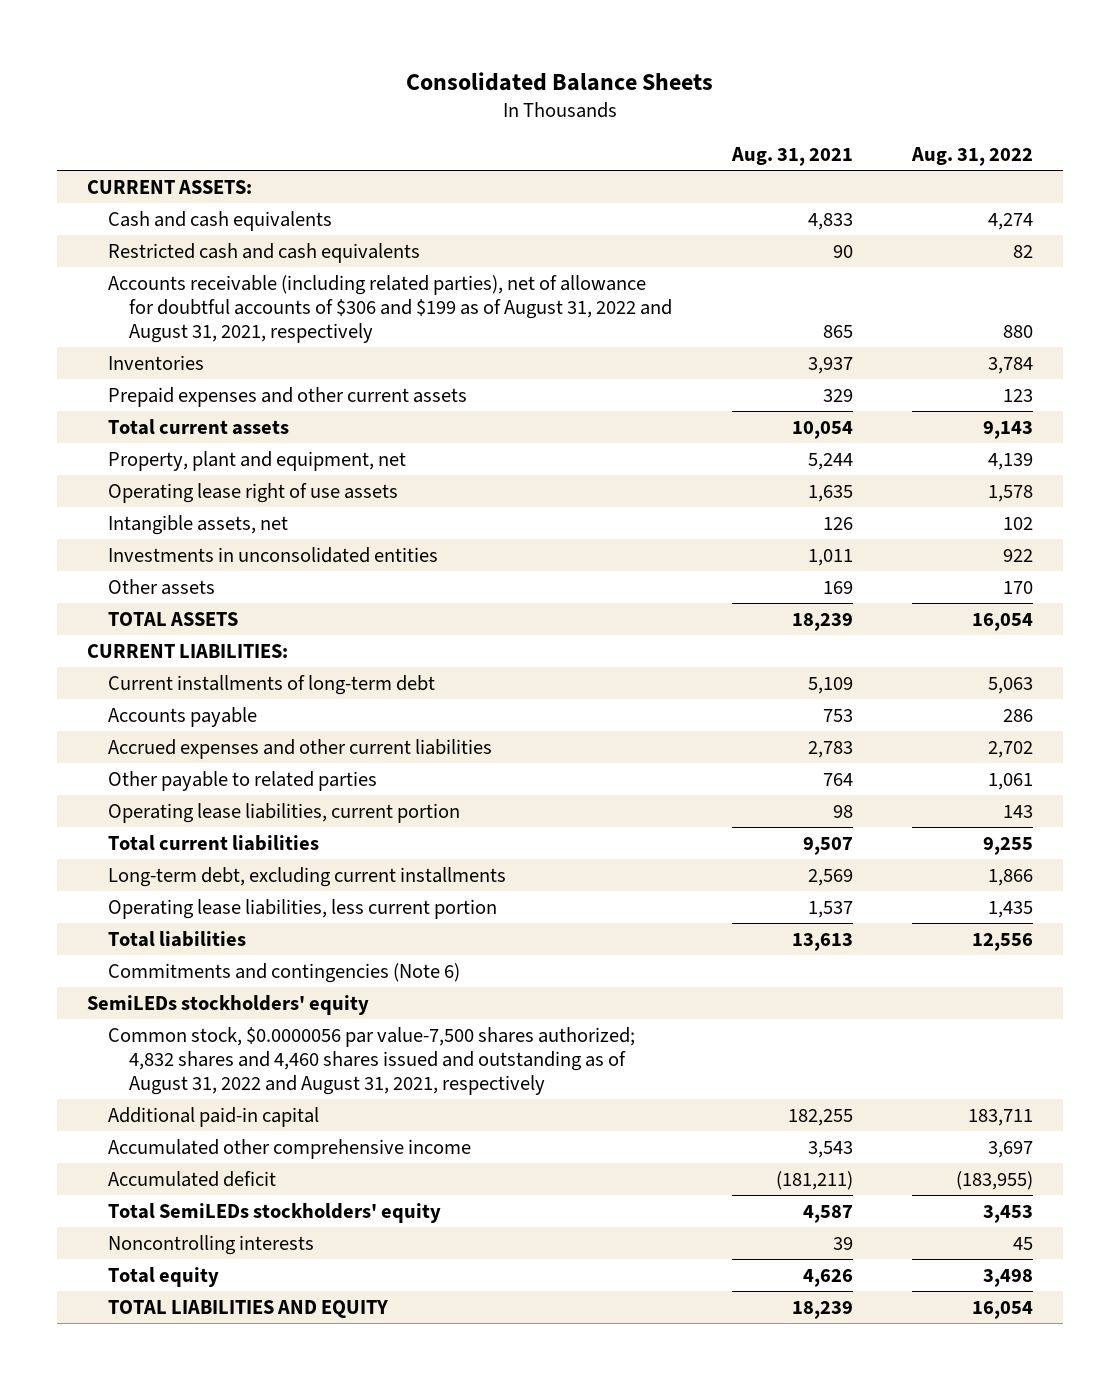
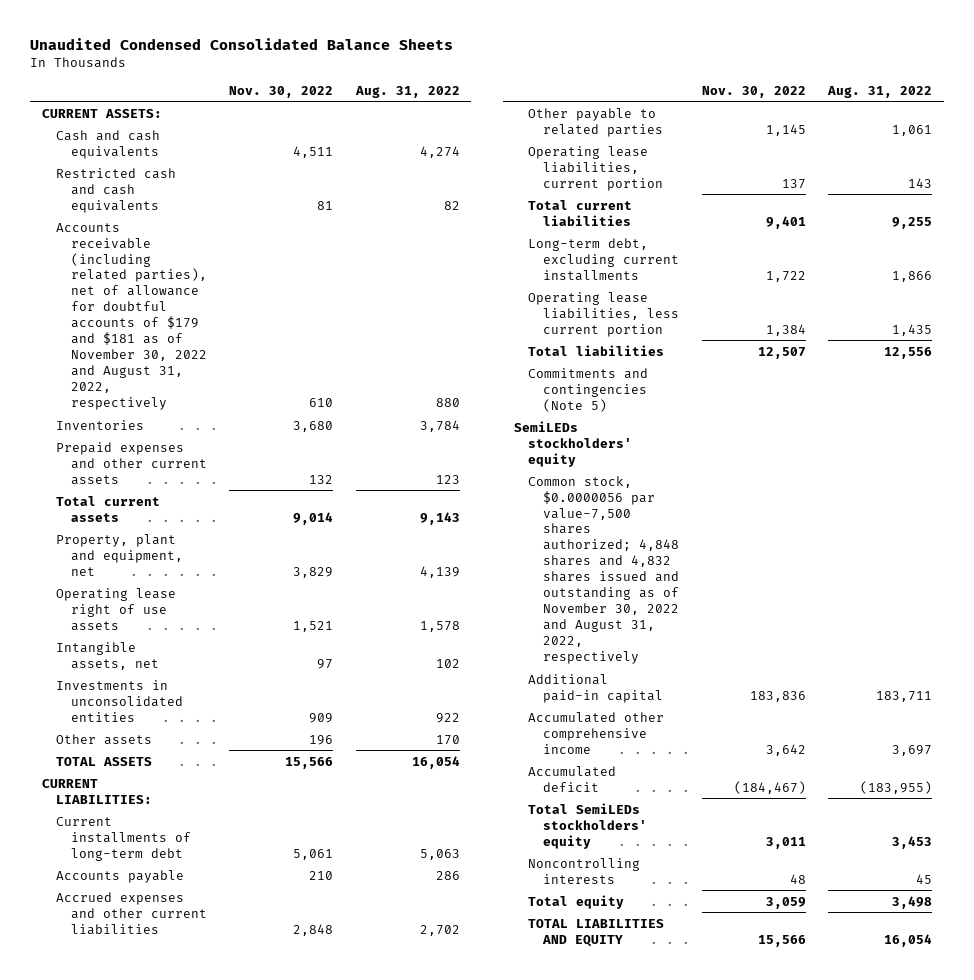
[406,71,714,91] Consolidated Balance Sheets -> [30,37,454,50] Unaudited Condensed Consolidated Balance Sheets
[730,147,853,167] Aug. 31, 2021 -> none
none -> [229,85,334,98] Nov. 30, 2022
[108,274,673,343] Accounts receivable (including related parties), net of allowance for doubtful accounts of $306 and $199 as of August 31, 2022 and August 31, 2021, respectively -> [56,222,207,411] Accounts receivable (including related parties), net of allowance for doubtful accounts of $179 and $181 as of November 30, 2022 and August 31, 2022, respectively
[108,962,461,983] Commitments and contingencies (Note 6) -> [528,367,649,412] Commitments and contingencies (Note 5)
[108,1026,636,1095] Common stock, $0.0000056 par value-7,500 shares authorized; 4,832 shares and 4,460 shares issued and outstanding as of August 31, 2022 and August 31, 2021, respectively -> [528,475,679,665] Common stock, $0.0000056 par value-7,500 shares authorized; 4,848 shares and 4,832 shares issued and outstanding as of November 30, 2022 and August 31, 2022, respectively

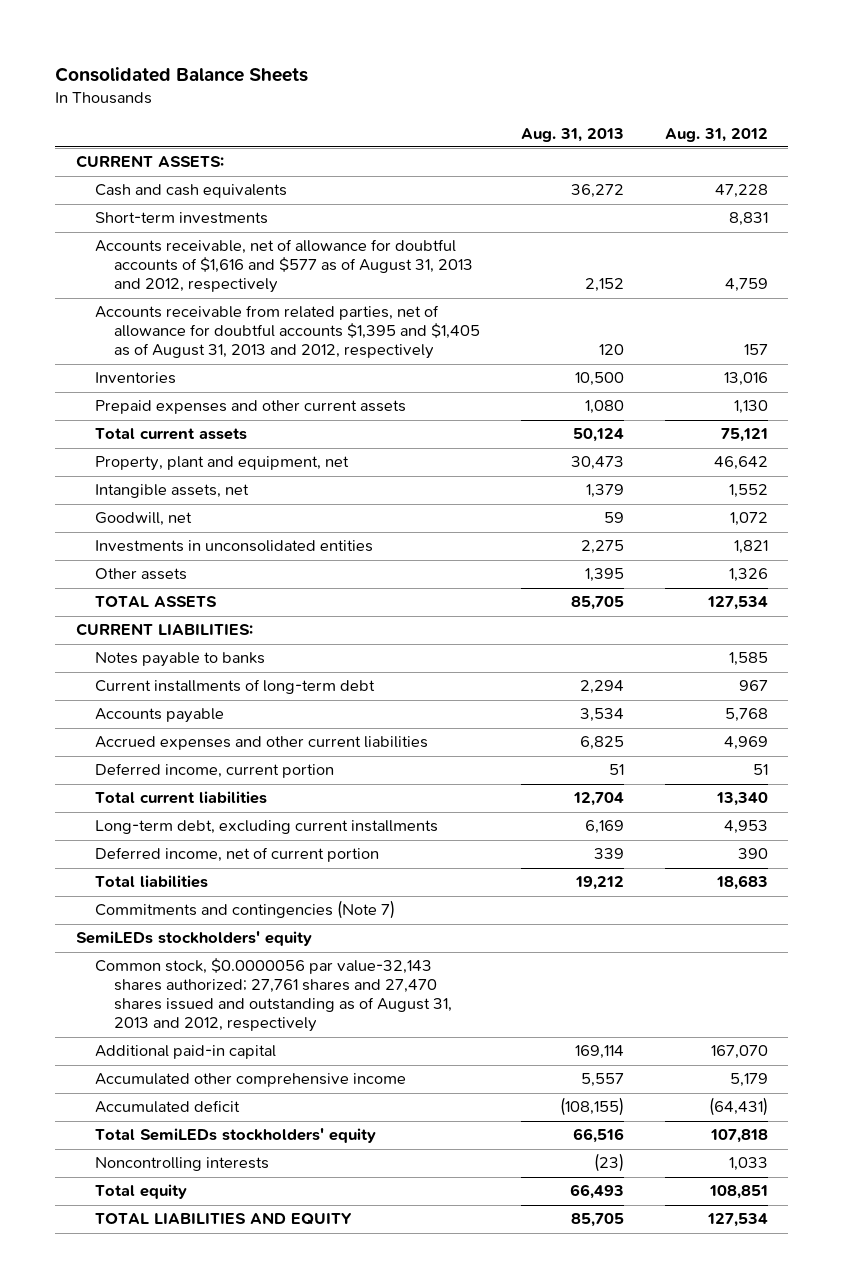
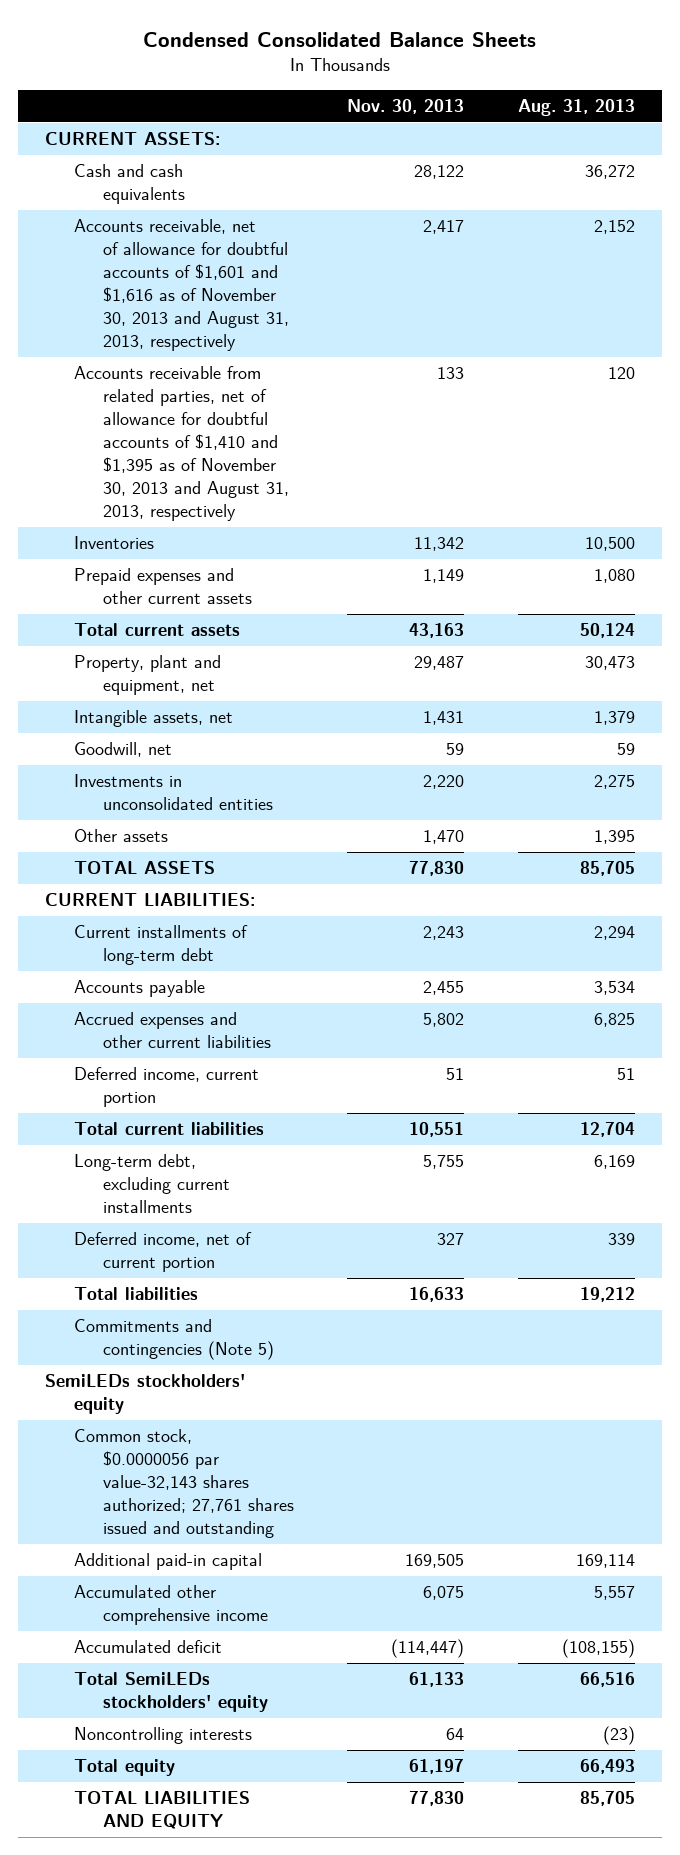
[55,66,309,82] Consolidated Balance Sheets -> [143,31,537,47] Condensed Consolidated Balance Sheets
[664,127,768,142] Aug. 31, 2012 -> none
none -> [347,99,465,115] Nov. 30, 2013
[94,212,268,225] Short-term investments -> none
[94,239,474,294] Accounts receivable, net of allowance for doubtful accounts of $1,616 and $577 as of August 31, 2013 and 2012, respectively -> [74,219,289,352] Accounts receivable, net of allowance for doubtful accounts of $1,601 and $1,616 as of November 30, 2013 and August 31, 2013, respectively
[94,305,481,360] Accounts receivable from related parties, net of allowance for doubtful accounts $1,395 and $1,405 as of August 31, 2013 and 2012, respectively -> [74,366,289,522] Accounts receivable from related parties, net of allowance for doubtful accounts of $1,410 and $1,395 as of November 30, 2013 and August 31, 2013, respectively
[94,652,265,668] Notes payable to banks -> none
[94,900,395,920] Commitments and contingencies (Note 7) -> [74,1319,274,1361] Commitments and contingencies (Note 5)
[94,958,453,1033] Common stock, $0.0000056 par value-32,143 shares authorized; 27,761 shares and 27,470 shares issued and outstanding as of August 31, 2013 and 2012, respectively -> [74,1429,294,1539] Common stock, $0.0000056 par value-32,143 shares authorized; 27,761 shares issued and outstanding

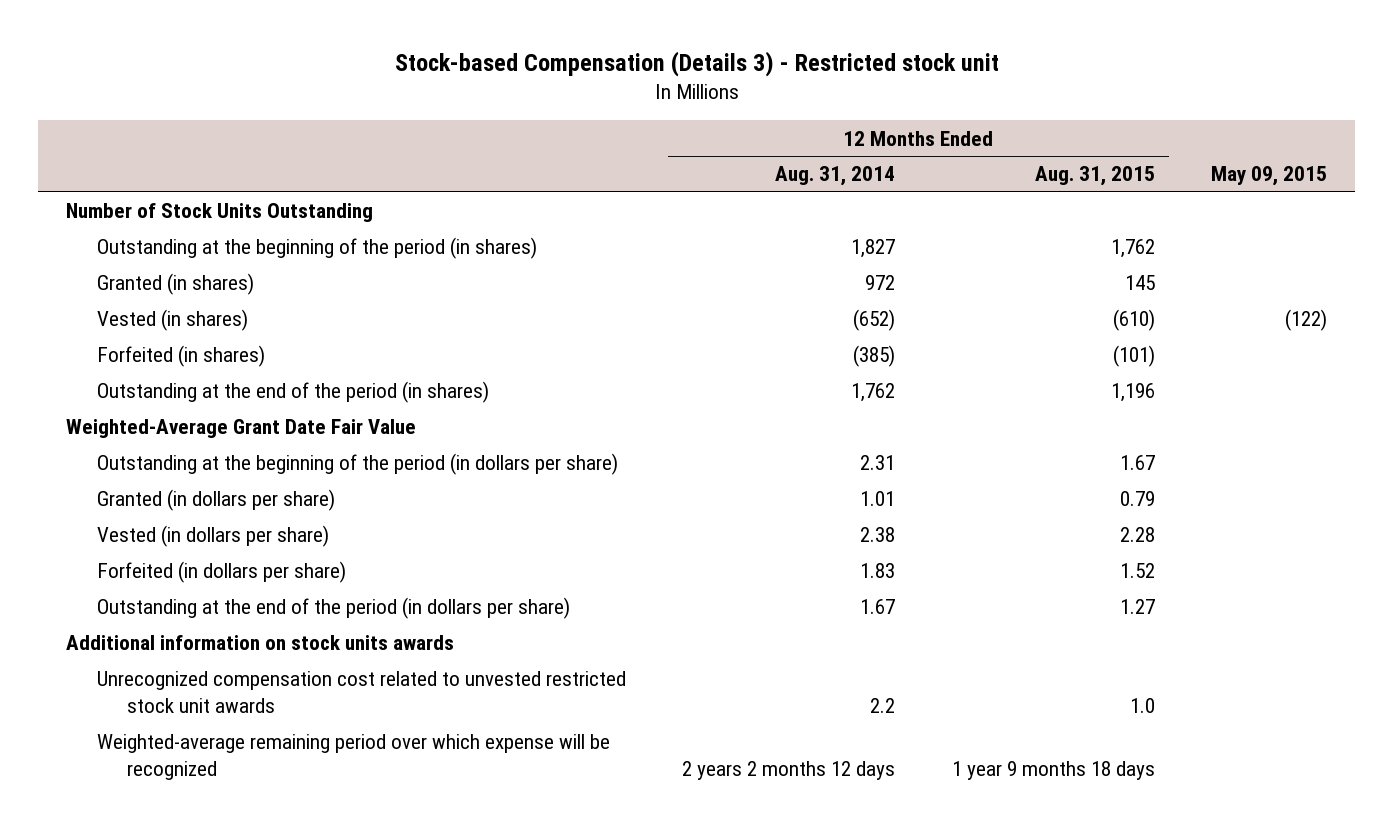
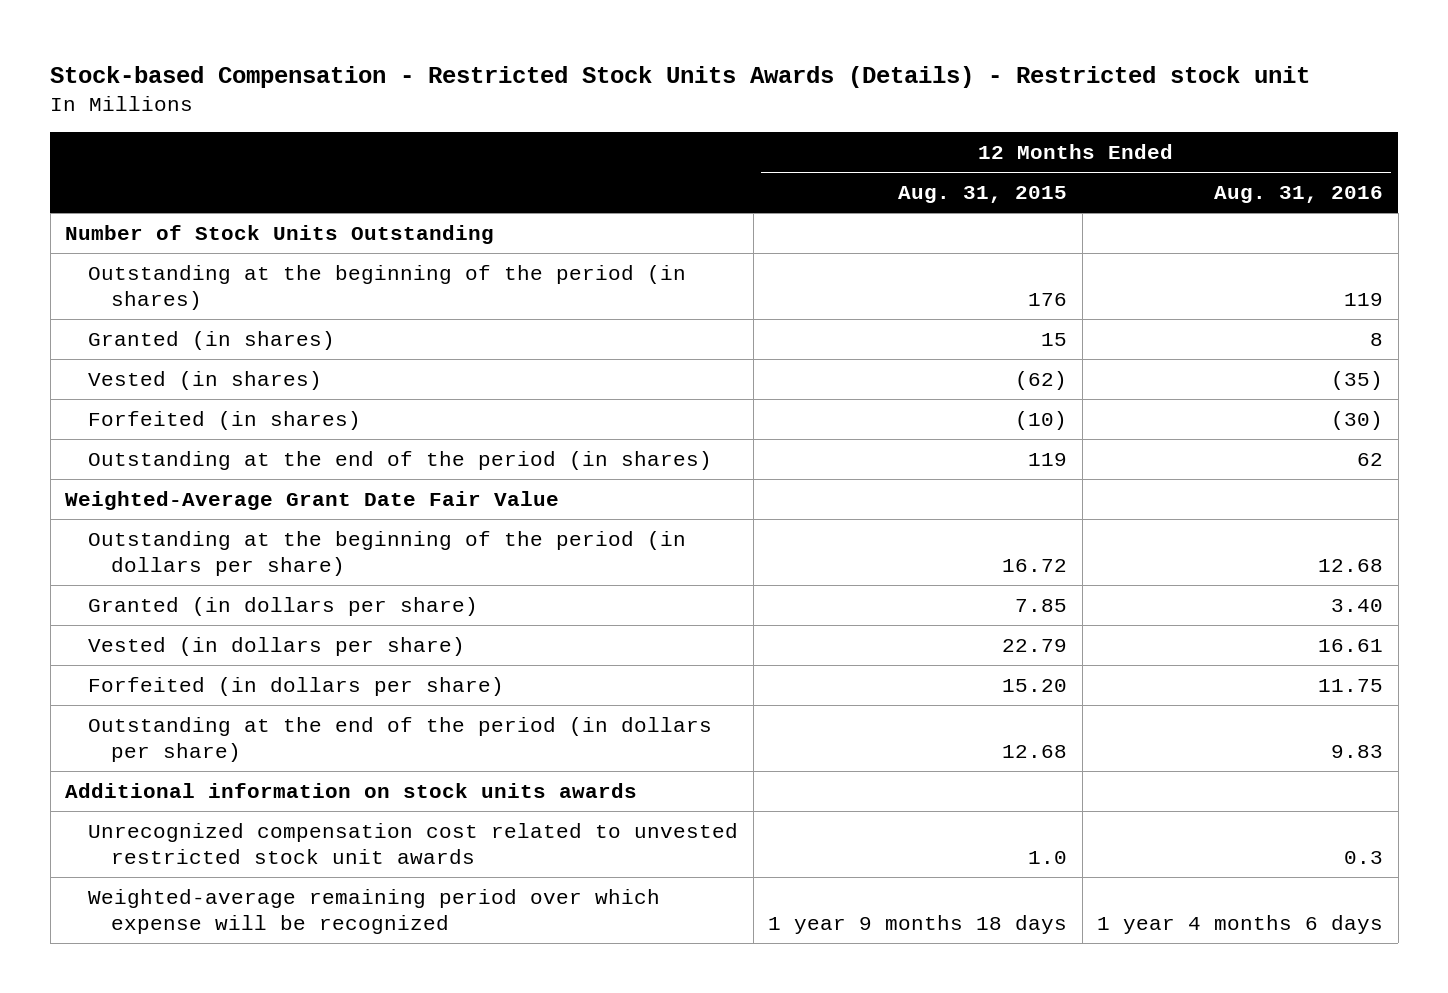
[394,50,999,77] Stock-based Compensation (Details 3) - Restricted stock unit -> [50,65,1311,88] Stock-based Compensation - Restricted Stock Units Awards (Details) - Restricted stock unit
[775,166,896,187] Aug. 31, 2014 -> none
[1211,166,1328,187] May 09, 2015 -> none
none -> [1214,186,1384,204] Aug. 31, 2016
[1110,239,1155,259] 1,762 -> [1028,292,1068,306] 176
[1124,275,1155,291] 145 -> [1041,332,1068,346] 15
[1112,309,1155,332] (610) -> [1015,370,1068,390] (62)
[1112,345,1155,368] (101) -> [1015,410,1068,430] (10)
[1110,383,1155,403] 1,196 -> [1028,452,1068,466] 119
[1119,455,1155,471] 1.67 -> [1002,558,1068,572] 16.72
[1119,491,1155,507] 0.79 -> [1015,598,1068,612] 7.85
[1119,527,1155,543] 2.28 -> [1002,638,1068,652] 22.79
[1119,563,1155,579] 1.52 -> [1002,678,1068,692] 15.20
[1119,599,1155,615] 1.27 -> [1002,744,1068,758] 12.68

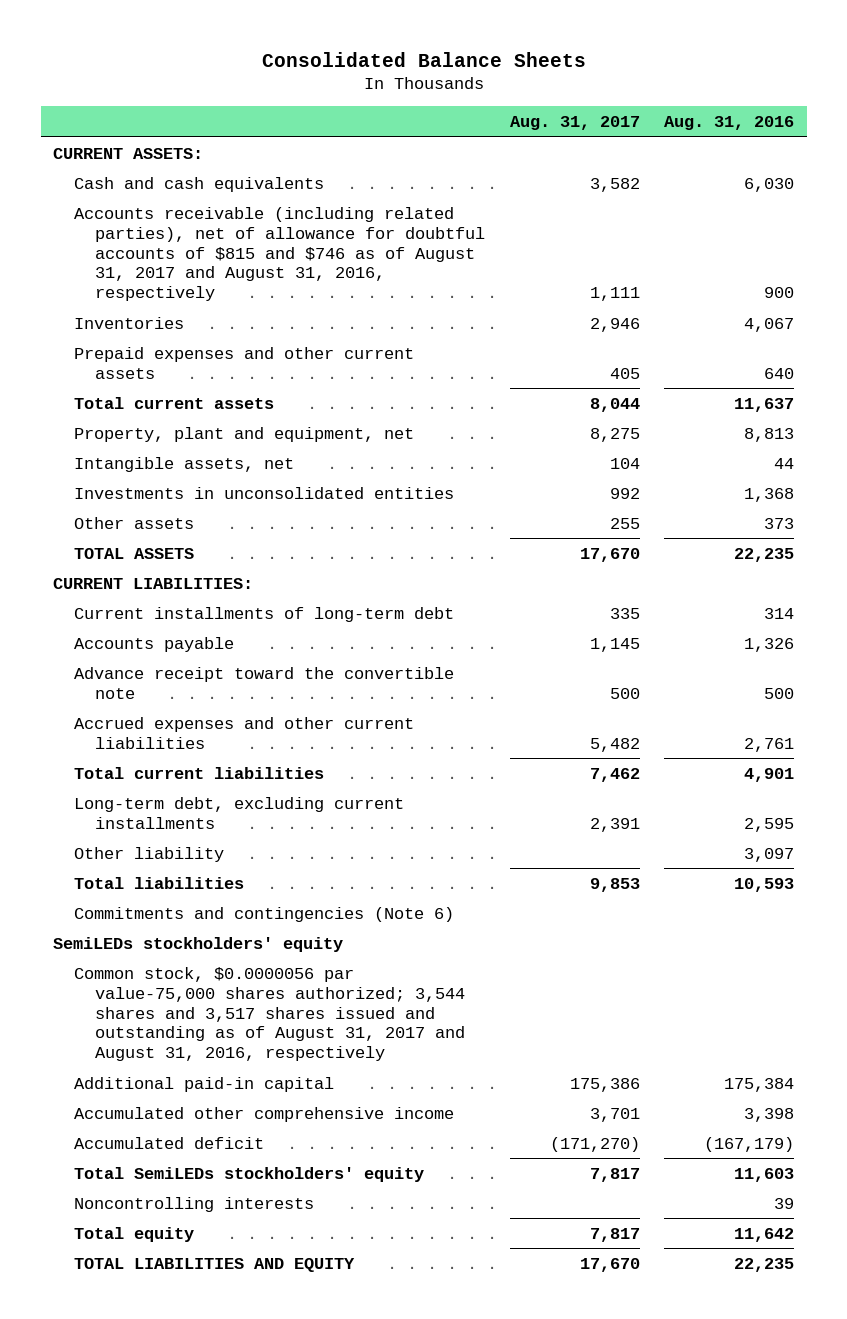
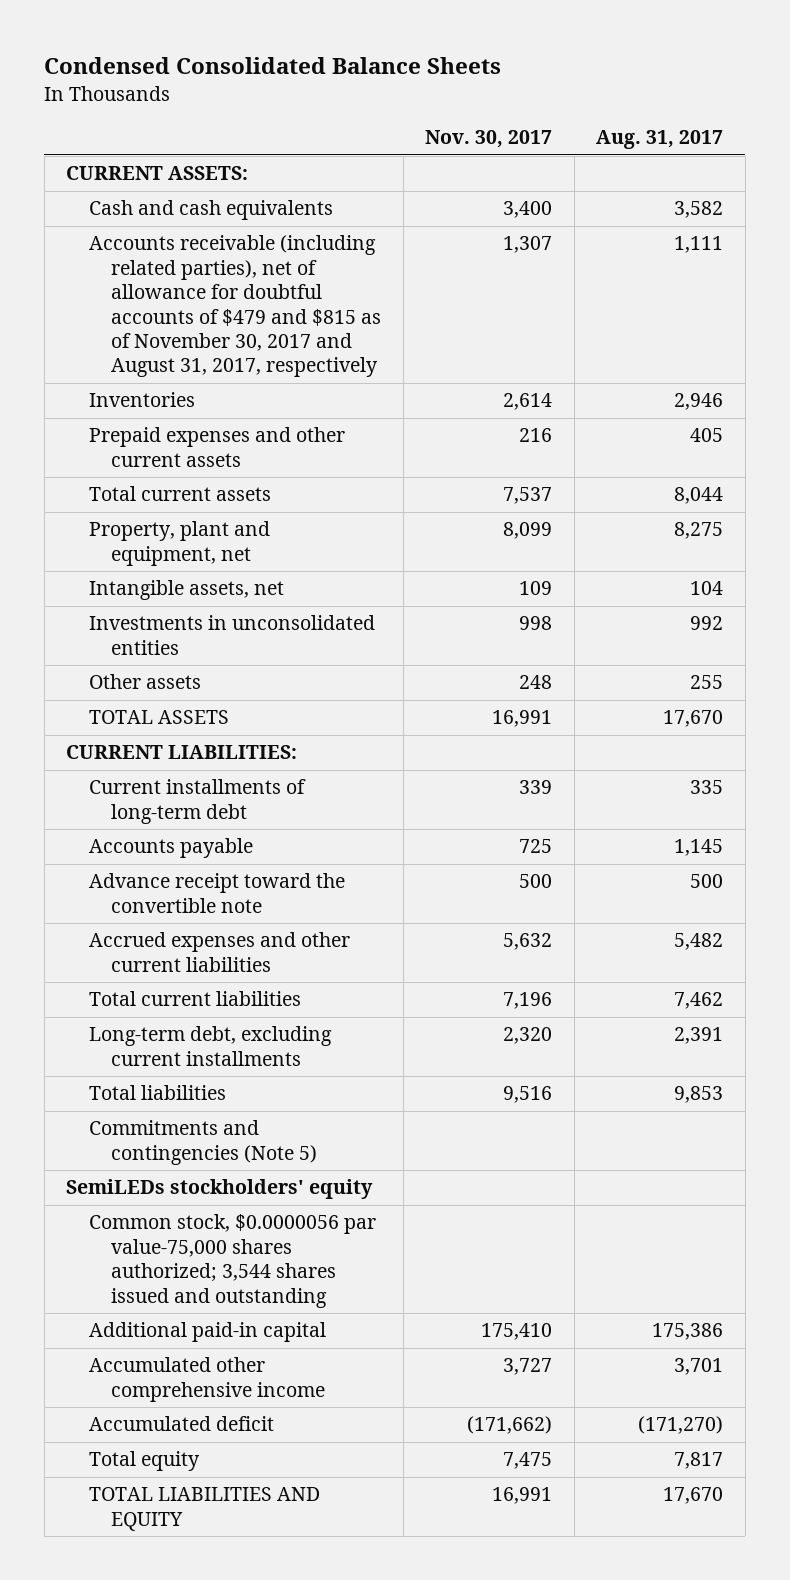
[261,51,586,67] Consolidated Balance Sheets -> [44,57,502,75] Condensed Consolidated Balance Sheets
[664,116,795,131] Aug. 31, 2016 -> none
none -> [425,130,553,149] Nov. 30, 2017
[73,206,485,302] Accounts receivable (including related parties), net of allowance for doubtful accounts of $815 and $746 as of August 31, 2017 and August 31, 2016, respectively -> [88,235,381,378] Accounts receivable (including related parties), net of allowance for doubtful accounts of $479 and $815 as of November 30, 2017 and August 31, 2017, respectively
[73,846,224,862] Other liability -> none
[73,906,454,922] Commitments and contingencies (Note 6) -> [88,1120,317,1165] Commitments and contingencies (Note 5)
[73,966,465,1062] Common stock, $0.0000056 par value-75,000 shares authorized; 3,544 shares and 3,517 shares issued and outstanding as of August 31, 2017 and August 31, 2016, respectively -> [88,1214,376,1308] Common stock, $0.0000056 par value-75,000 shares authorized; 3,544 shares issued and outstanding
[73,1166,424,1182] Total SemiLEDs stockholders' equity -> none
[73,1196,314,1212] Noncontrolling interests -> none

